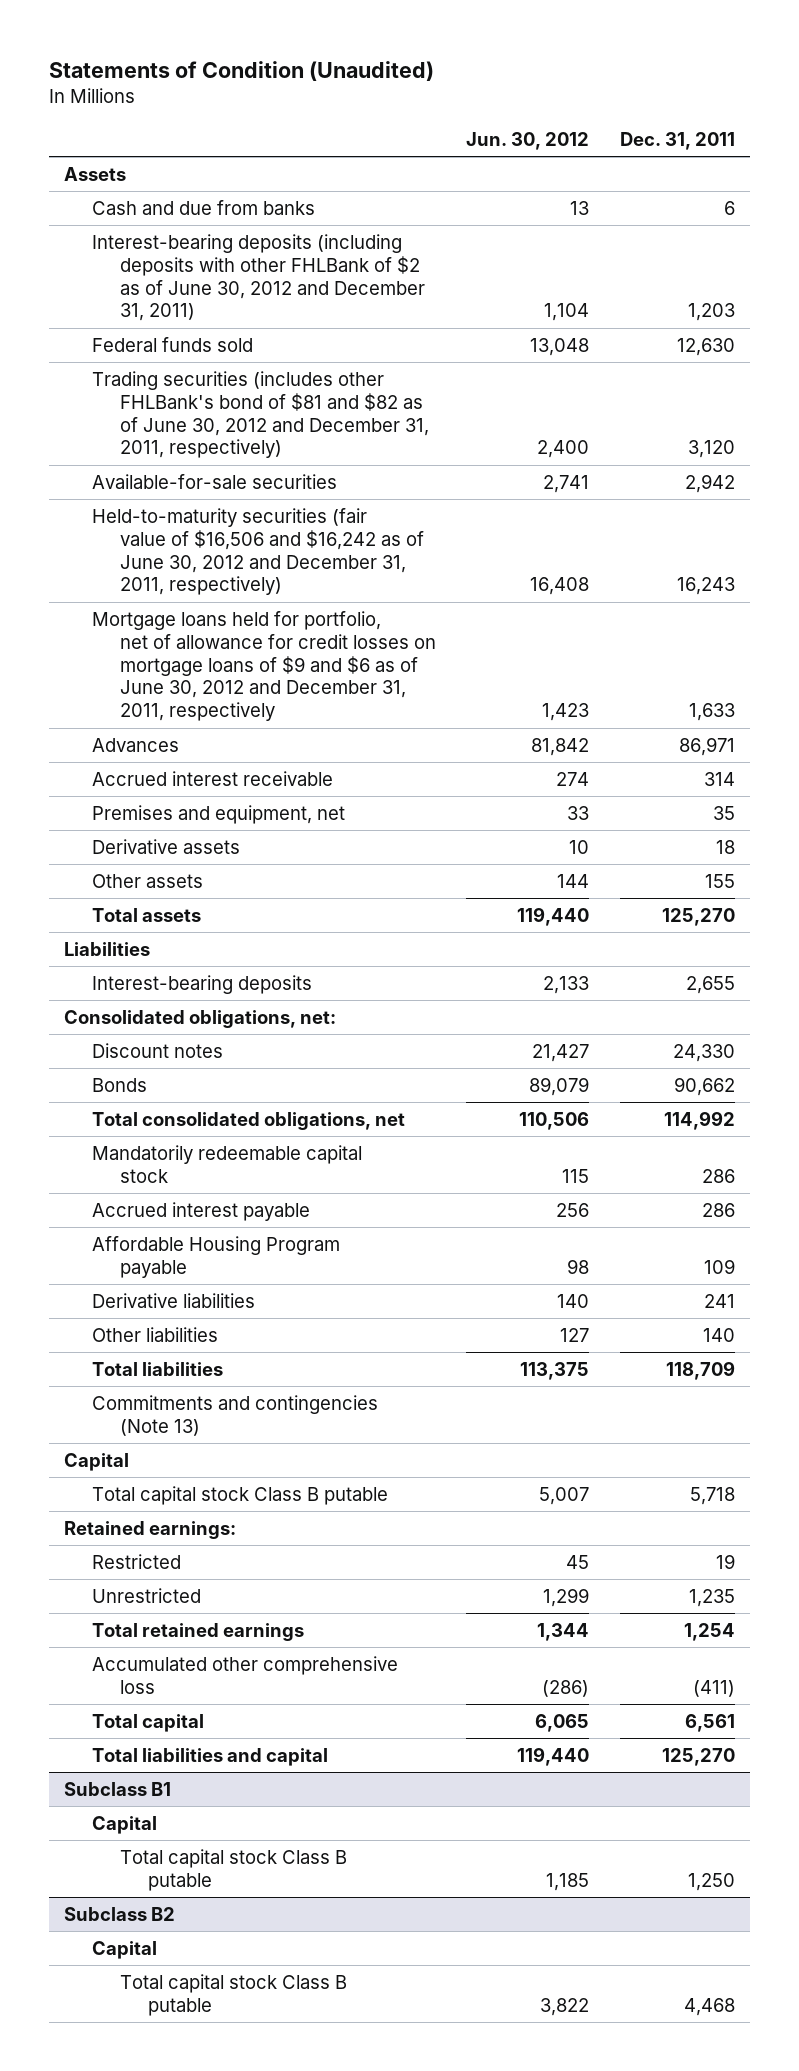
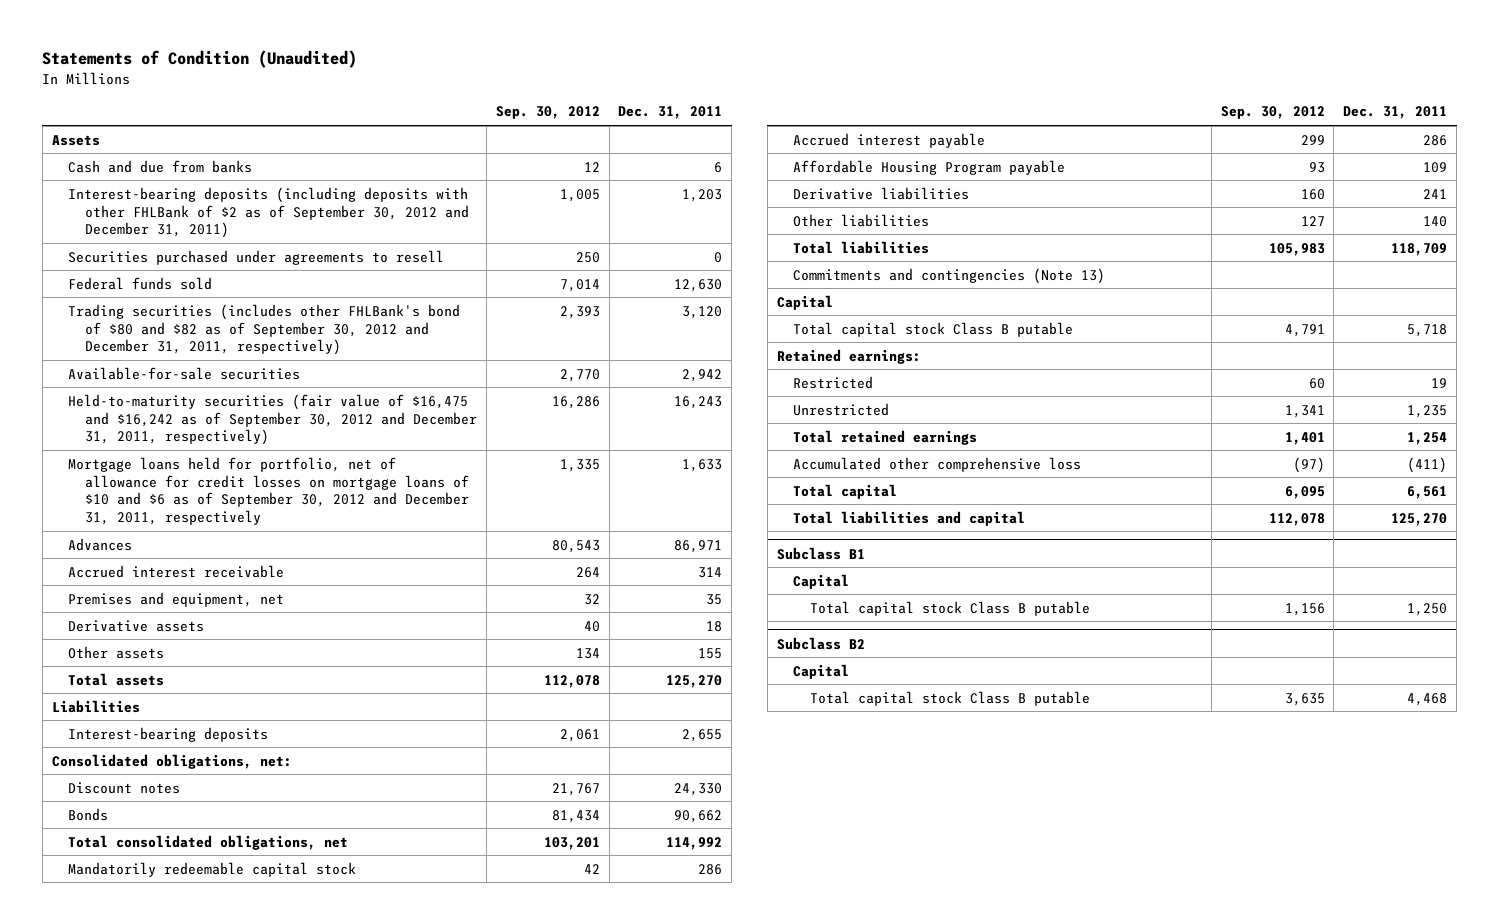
[466,131,590,150] Jun. 30, 2012 -> none
none -> [495,106,600,120] Sep. 30, 2012
[91,234,425,322] Interest-bearing deposits (including deposits with other FHLBank of $2 as of June 30, 2012 and December 31, 2011) -> [68,186,469,239] Interest-bearing deposits (including deposits with other FHLBank of $2 as of September 30, 2012 and December 31, 2011)
none -> [68,249,445,265] Securities purchased under agreements to resell
[91,371,429,459] Trading securities (includes other FHLBank's bond of $81 and $82 as of June 30, 2012 and December 31, 2011, respectively) -> [68,303,461,356] Trading securities (includes other FHLBank's bond of $80 and $82 as of September 30, 2012 and December 31, 2011, respectively)
[91,508,424,596] Held-to-maturity securities (fair value of $16,506 and $16,242 as of June 30, 2012 and December 31, 2011, respectively) -> [68,393,477,446] Held-to-maturity securities (fair value of $16,475 and $16,242 as of September 30, 2012 and December 31, 2011, respectively)
[91,611,436,722] Mortgage loans held for portfolio, net of allowance for credit losses on mortgage loans of $9 and $6 as of June 30, 2012 and December 31, 2011, respectively -> [68,456,469,526] Mortgage loans held for portfolio, net of allowance for credit losses on mortgage loans of $10 and $6 as of September 30, 2012 and December 31, 2011, respectively

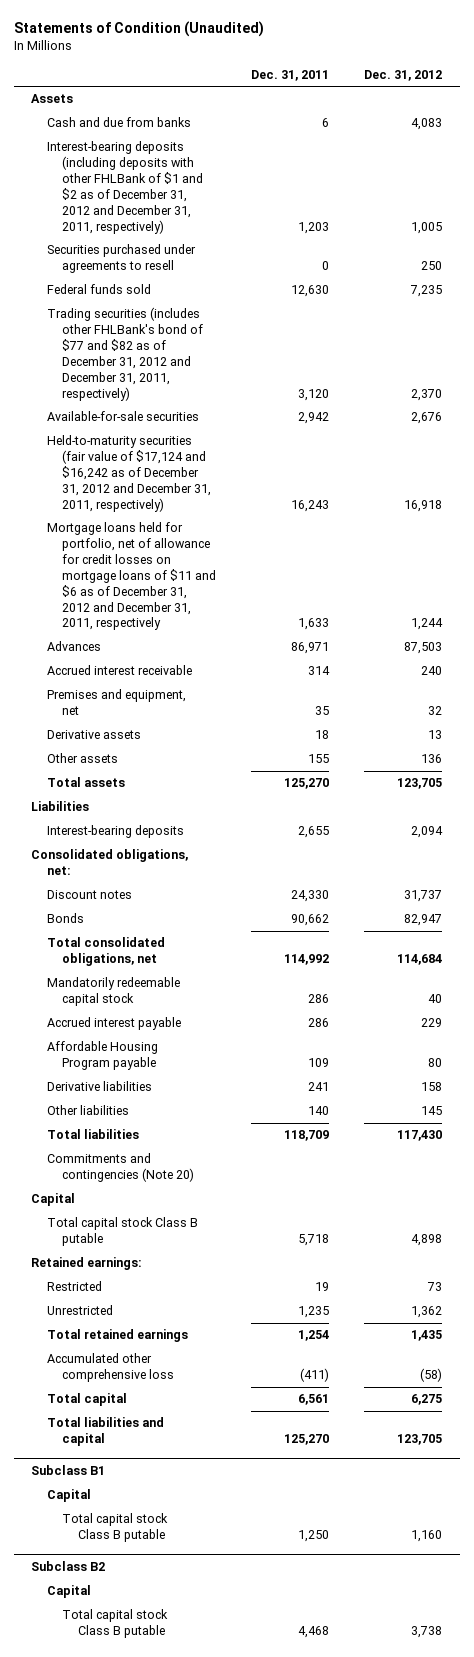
[495,106,600,120] Sep. 30, 2012 -> none
none -> [364,69,443,81] Dec. 31, 2012
[68,186,469,239] Interest-bearing deposits (including deposits with other FHLBank of $2 as of September 30, 2012 and December 31, 2011) -> [46,141,204,234] Interest-bearing deposits (including deposits with other FHLBank of $1 and $2 as of December 31, 2012 and December 31, 2011, respectively)
[68,303,461,356] Trading securities (includes other FHLBank's bond of $80 and $82 as of September 30, 2012 and December 31, 2011, respectively) -> [46,307,204,401] Trading securities (includes other FHLBank's bond of $77 and $82 as of December 31, 2012 and December 31, 2011, respectively)
[68,393,477,446] Held-to-maturity securities (fair value of $16,475 and $16,242 as of September 30, 2012 and December 31, 2011, respectively) -> [46,435,212,512] Held-to-maturity securities (fair value of $17,124 and $16,242 as of December 31, 2012 and December 31, 2011, respectively)
[68,456,469,526] Mortgage loans held for portfolio, net of allowance for credit losses on mortgage loans of $10 and $6 as of September 30, 2012 and December 31, 2011, respectively -> [46,522,217,631] Mortgage loans held for portfolio, net of allowance for credit losses on mortgage loans of $11 and $6 as of December 31, 2012 and December 31, 2011, respectively
[793,267,1106,284] Commitments and contingencies (Note 13) -> [46,1153,195,1183] Commitments and contingencies (Note 20)

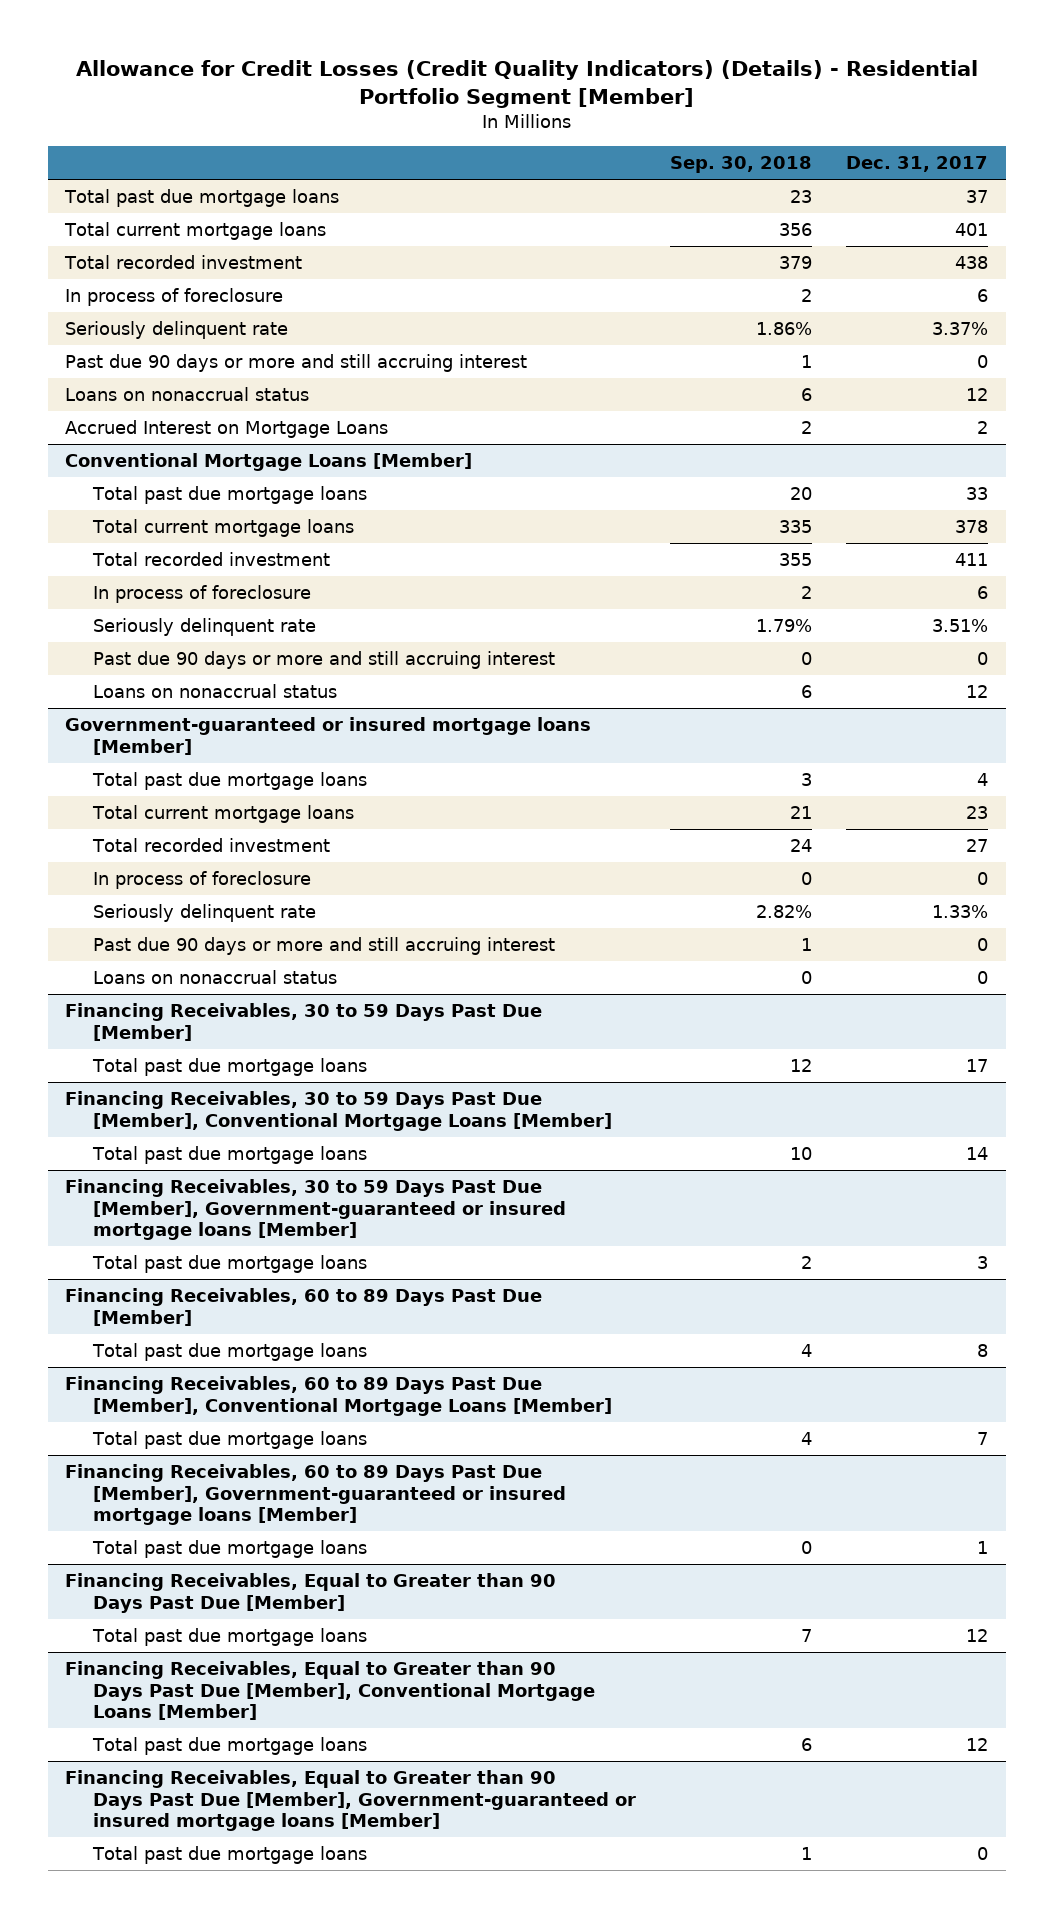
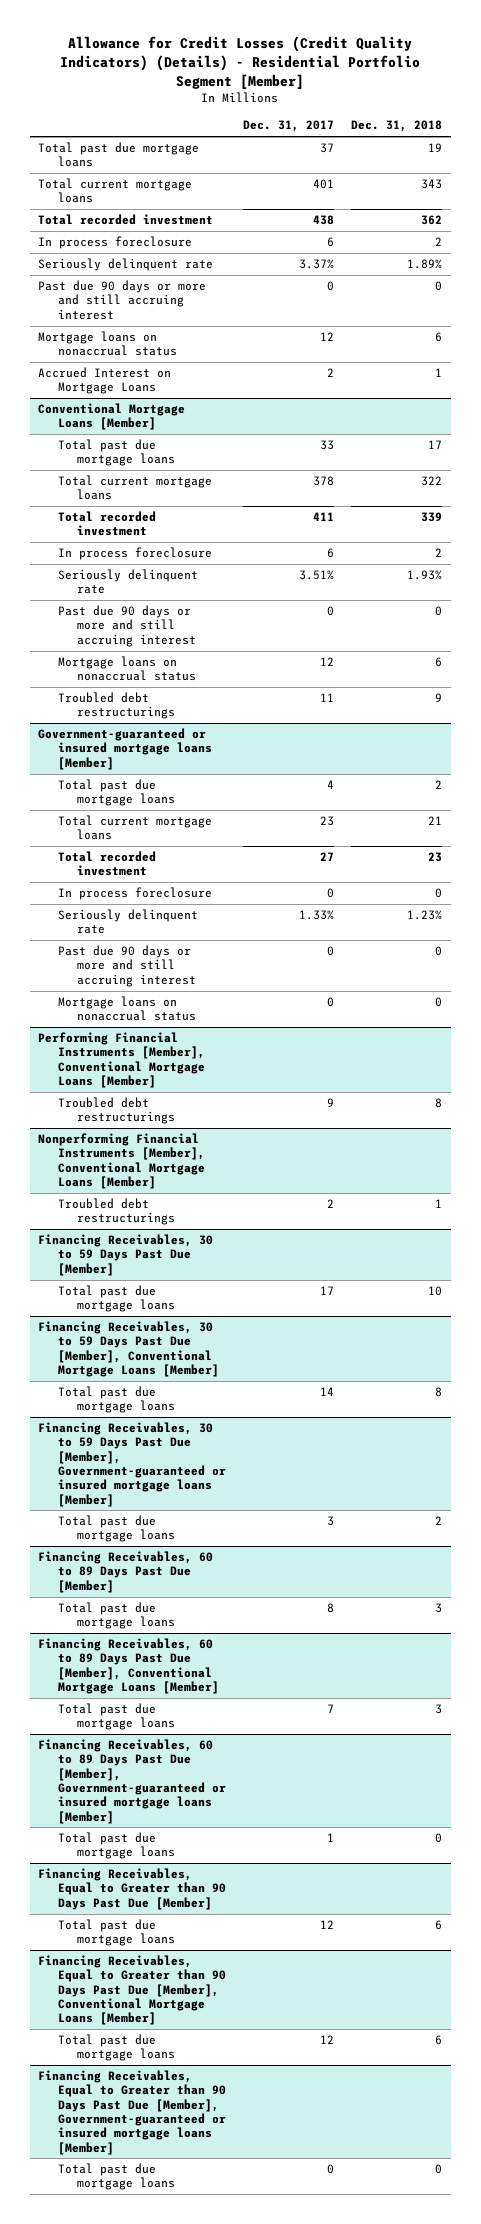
[670,156,813,174] Sep. 30, 2018 -> none
none -> [351,120,443,133] Dec. 31, 2018
[64,288,283,307] In process of foreclosure -> [38,236,193,250] In process foreclosure
[64,387,309,402] Loans on nonaccrual status -> [38,331,177,357] Mortgage loans on nonaccrual status
[92,585,311,604] In process of foreclosure -> [57,547,212,561] In process foreclosure
[92,684,337,699] Loans on nonaccrual status -> [57,656,196,682] Mortgage loans on nonaccrual status
none -> [57,692,175,720] Troubled debt restructurings
[92,871,311,890] In process of foreclosure -> [57,887,212,901] In process foreclosure
[92,970,337,985] Loans on nonaccrual status -> [57,996,196,1022] Mortgage loans on nonaccrual status
none -> [38,1032,205,1089] Performing Financial Instruments [Member], Conventional Mortgage Loans [Member]
none -> [57,1097,175,1125] Troubled debt restructurings
none -> [38,1133,205,1190] Nonperforming Financial Instruments [Member], Conventional Mortgage Loans [Member]
none -> [57,1198,175,1226] Troubled debt restructurings

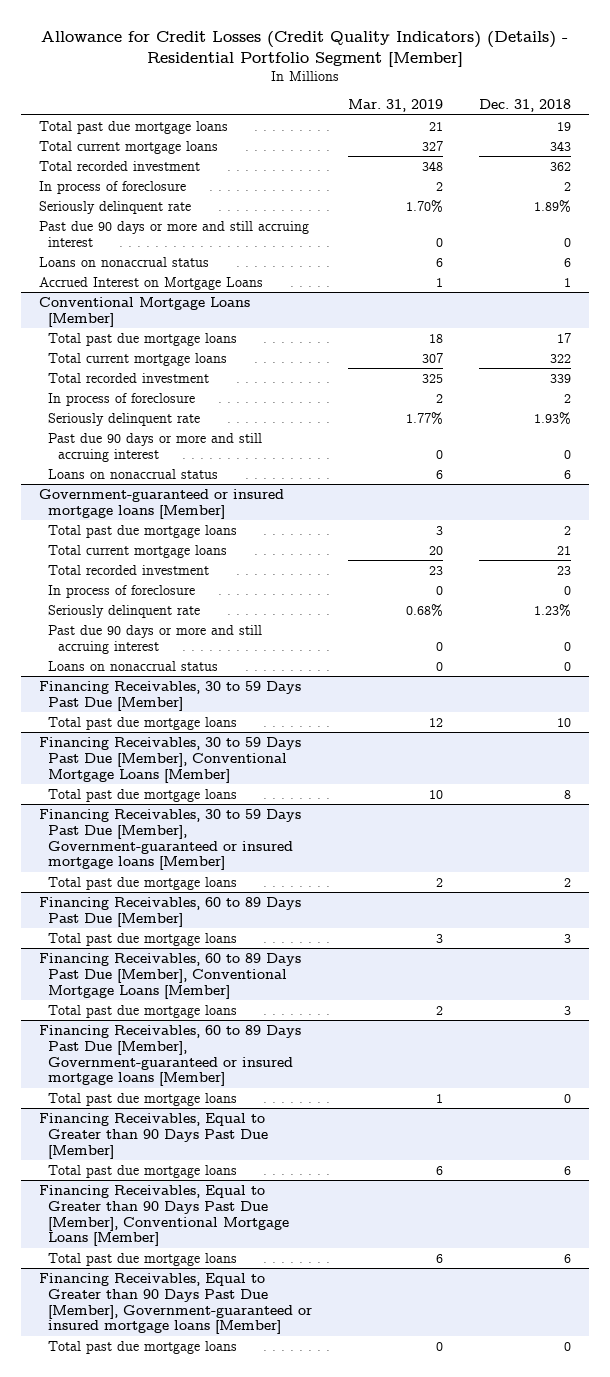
[242,120,334,133] Dec. 31, 2017 -> none
none -> [348,99,444,113] Mar. 31, 2019
[38,236,193,250] In process foreclosure -> [38,180,186,194] In process of foreclosure
[38,331,177,357] Mortgage loans on nonaccrual status -> [38,256,209,267] Loans on nonaccrual status
[57,547,212,561] In process foreclosure -> [48,392,196,406] In process of foreclosure
[57,692,175,720] Troubled debt restructurings -> none
[57,656,196,682] Mortgage loans on nonaccrual status -> [48,468,219,479] Loans on nonaccrual status
[57,887,212,901] In process foreclosure -> [48,584,196,598] In process of foreclosure
[38,1032,205,1089] Performing Financial Instruments [Member], Conventional Mortgage Loans [Member] -> none
[57,1097,175,1125] Troubled debt restructurings -> none
[38,1133,205,1190] Nonperforming Financial Instruments [Member], Conventional Mortgage Loans [Member] -> none
[57,1198,175,1226] Troubled debt restructurings -> none
[57,996,196,1022] Mortgage loans on nonaccrual status -> [48,660,219,671] Loans on nonaccrual status

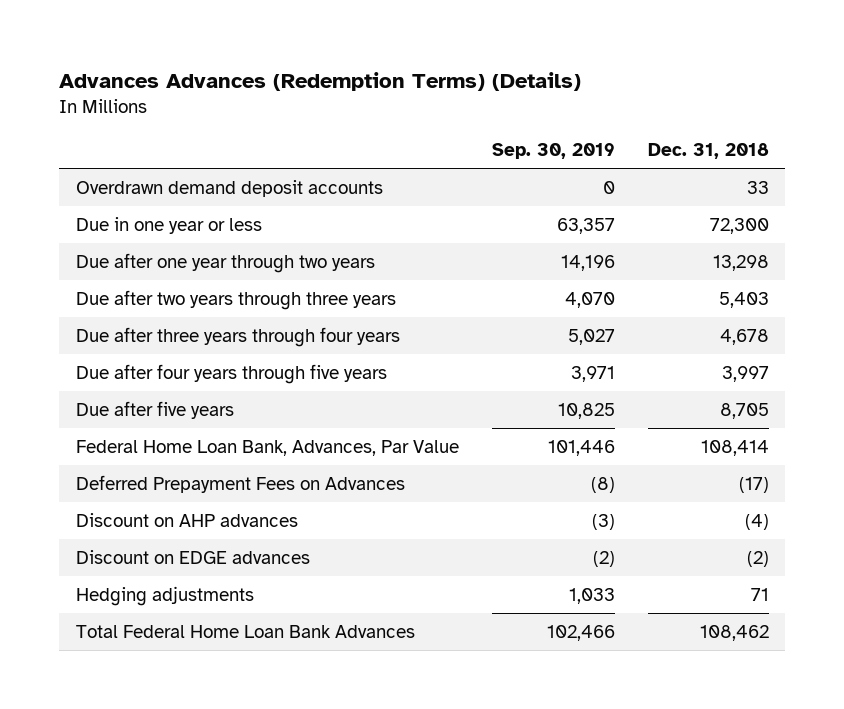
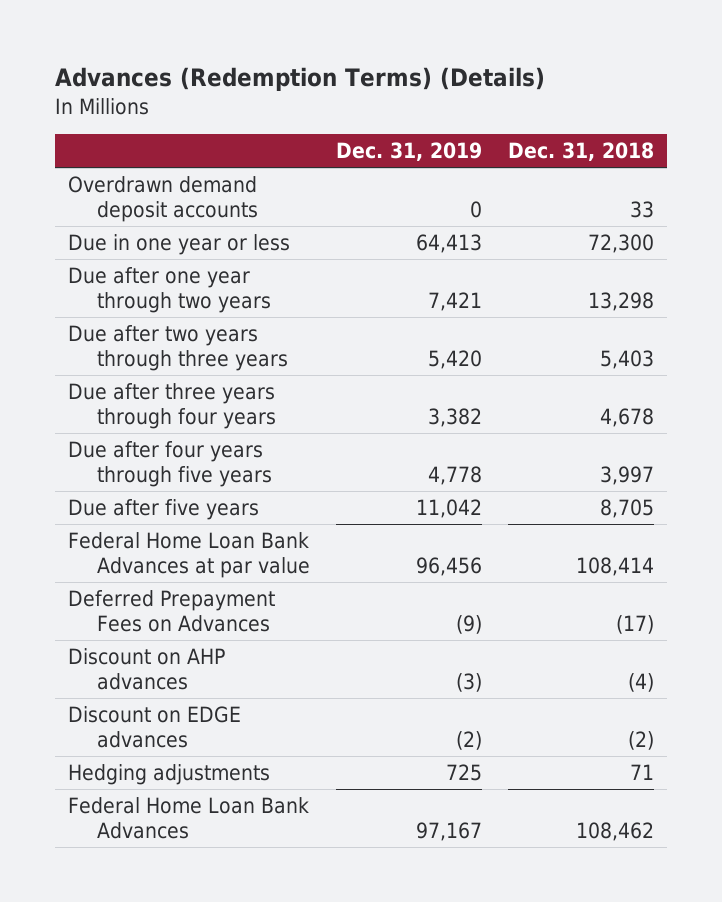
[58,71,581,91] Advances Advances (Redemption Terms) (Details) -> [54,67,545,92] Advances (Redemption Terms) (Details)
[491,143,615,160] Sep. 30, 2019 -> none
none -> [336,142,483,162] Dec. 31, 2019
[75,439,459,456] Federal Home Loan Bank, Advances, Par Value -> [68,531,311,578] Federal Home Loan Bank Advances at par value
[75,624,415,638] Total Federal Home Loan Bank Advances -> [68,796,310,839] Federal Home Loan Bank Advances

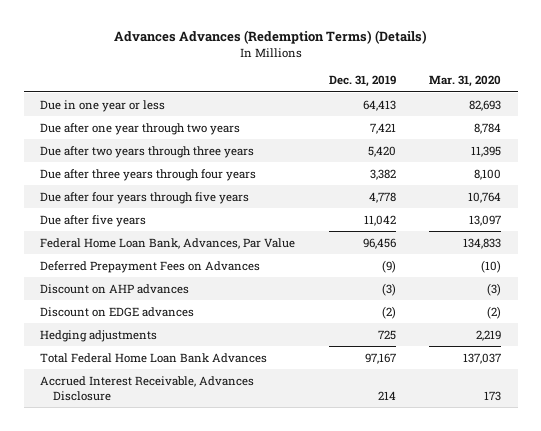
[54,67,545,92] Advances (Redemption Terms) (Details) -> [113,30,427,45] Advances Advances (Redemption Terms) (Details)
[508,142,655,162] Dec. 31, 2018 -> none
none -> [429,74,502,87] Mar. 31, 2020
[68,175,259,222] Overdrawn demand deposit accounts -> none
[68,531,311,578] Federal Home Loan Bank Advances at par value -> [40,237,296,249] Federal Home Loan Bank, Advances, Par Value
[68,796,310,839] Federal Home Loan Bank Advances -> [40,352,268,363] Total Federal Home Loan Bank Advances
none -> [40,375,255,401] Accrued Interest Receivable, Advances Disclosure

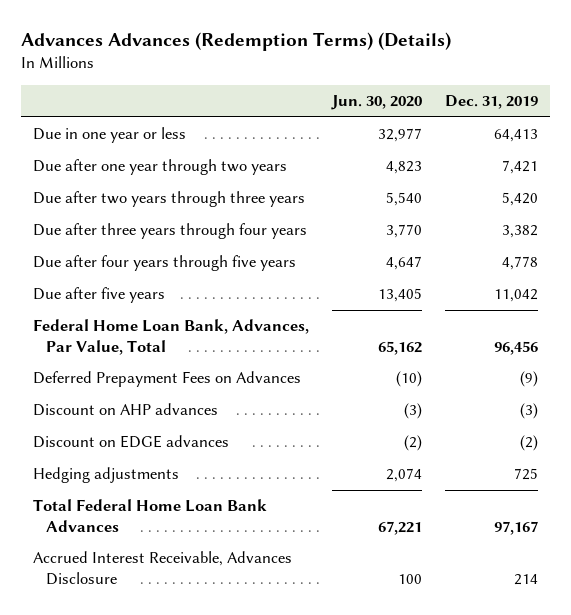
[429,74,502,87] Mar. 31, 2020 -> none
none -> [330,95,422,111] Jun. 30, 2020
[40,237,296,249] Federal Home Loan Bank, Advances, Par Value -> [32,319,309,355] Federal Home Loan Bank, Advances, Par Value, Total

